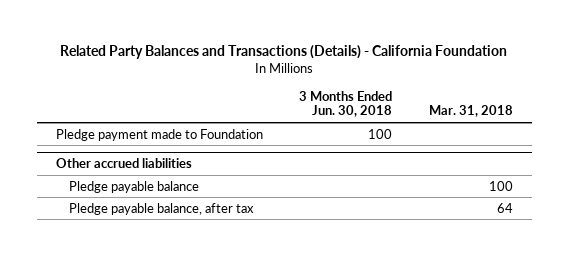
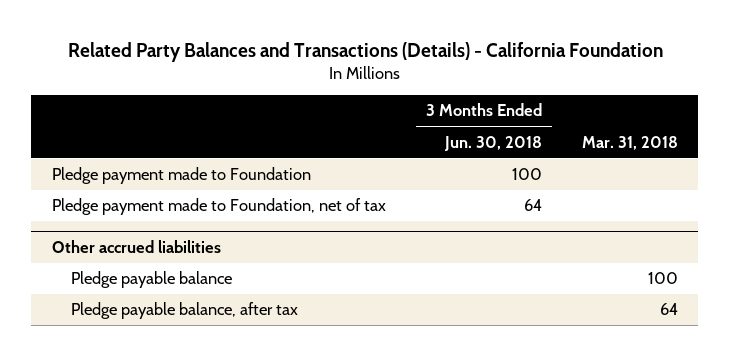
none -> [51,198,386,216] Pledge payment made to Foundation, net of tax

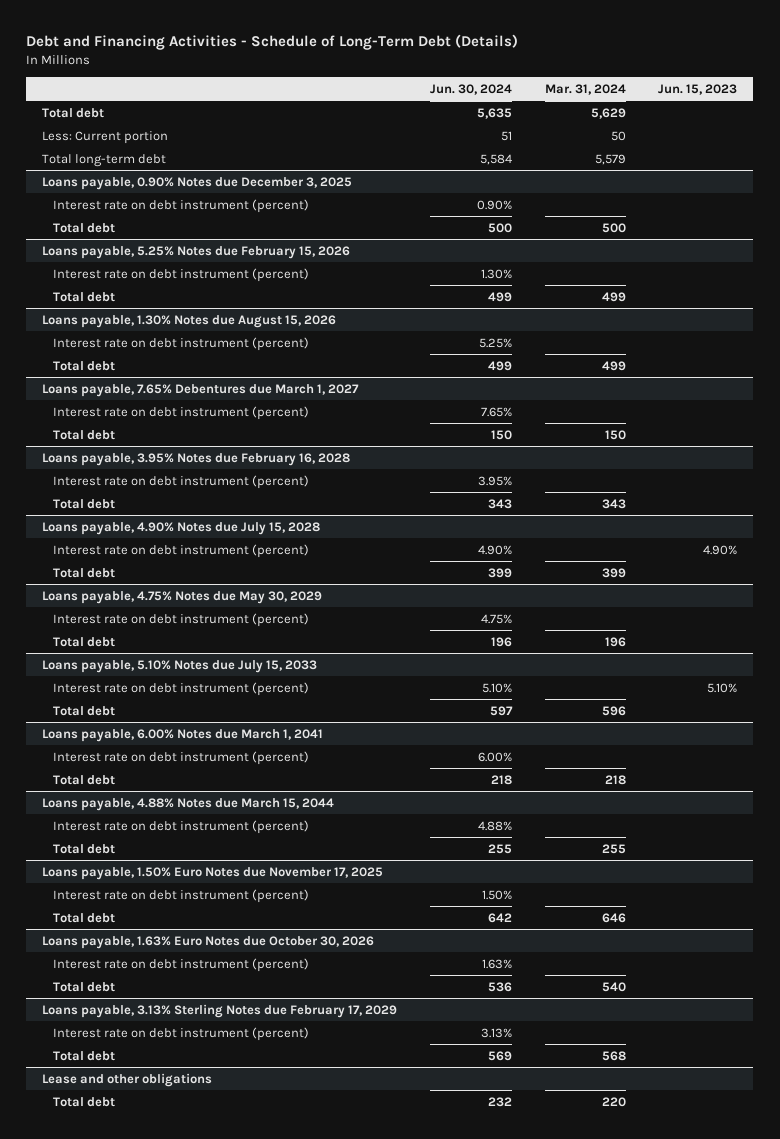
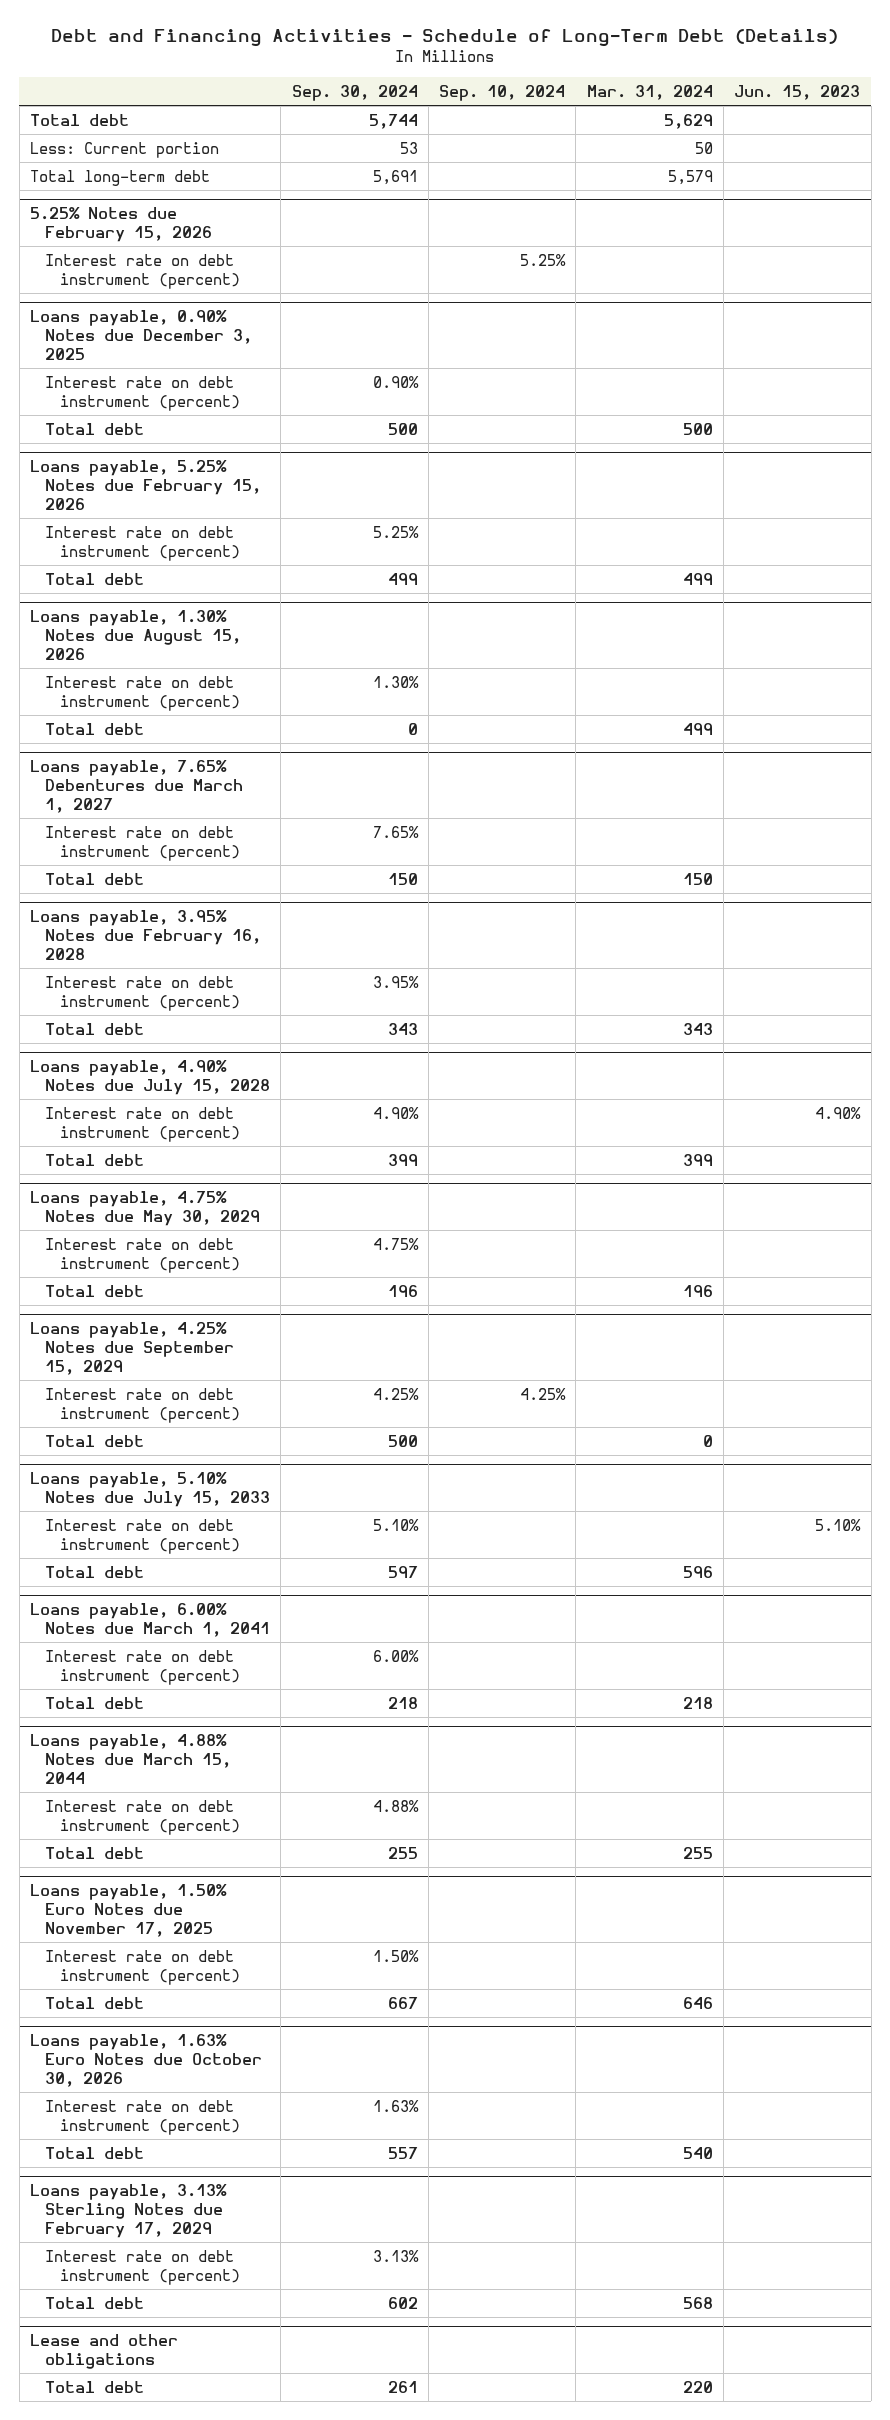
[429,83,512,95] Jun. 30, 2024 -> none
none -> [291,84,418,101] Sep. 30, 2024
none -> [439,84,566,101] Sep. 10, 2024
none -> [29,207,213,242] 5.25% Notes due February 15, 2026
none -> [45,253,241,289] Interest rate on debt instrument (percent)
none -> [29,1322,235,1375] Loans payable, 4.25% Notes due September 15, 2029
none -> [45,1387,241,1423] Interest rate on debt instrument (percent)
none -> [45,1434,145,1447] Total debt

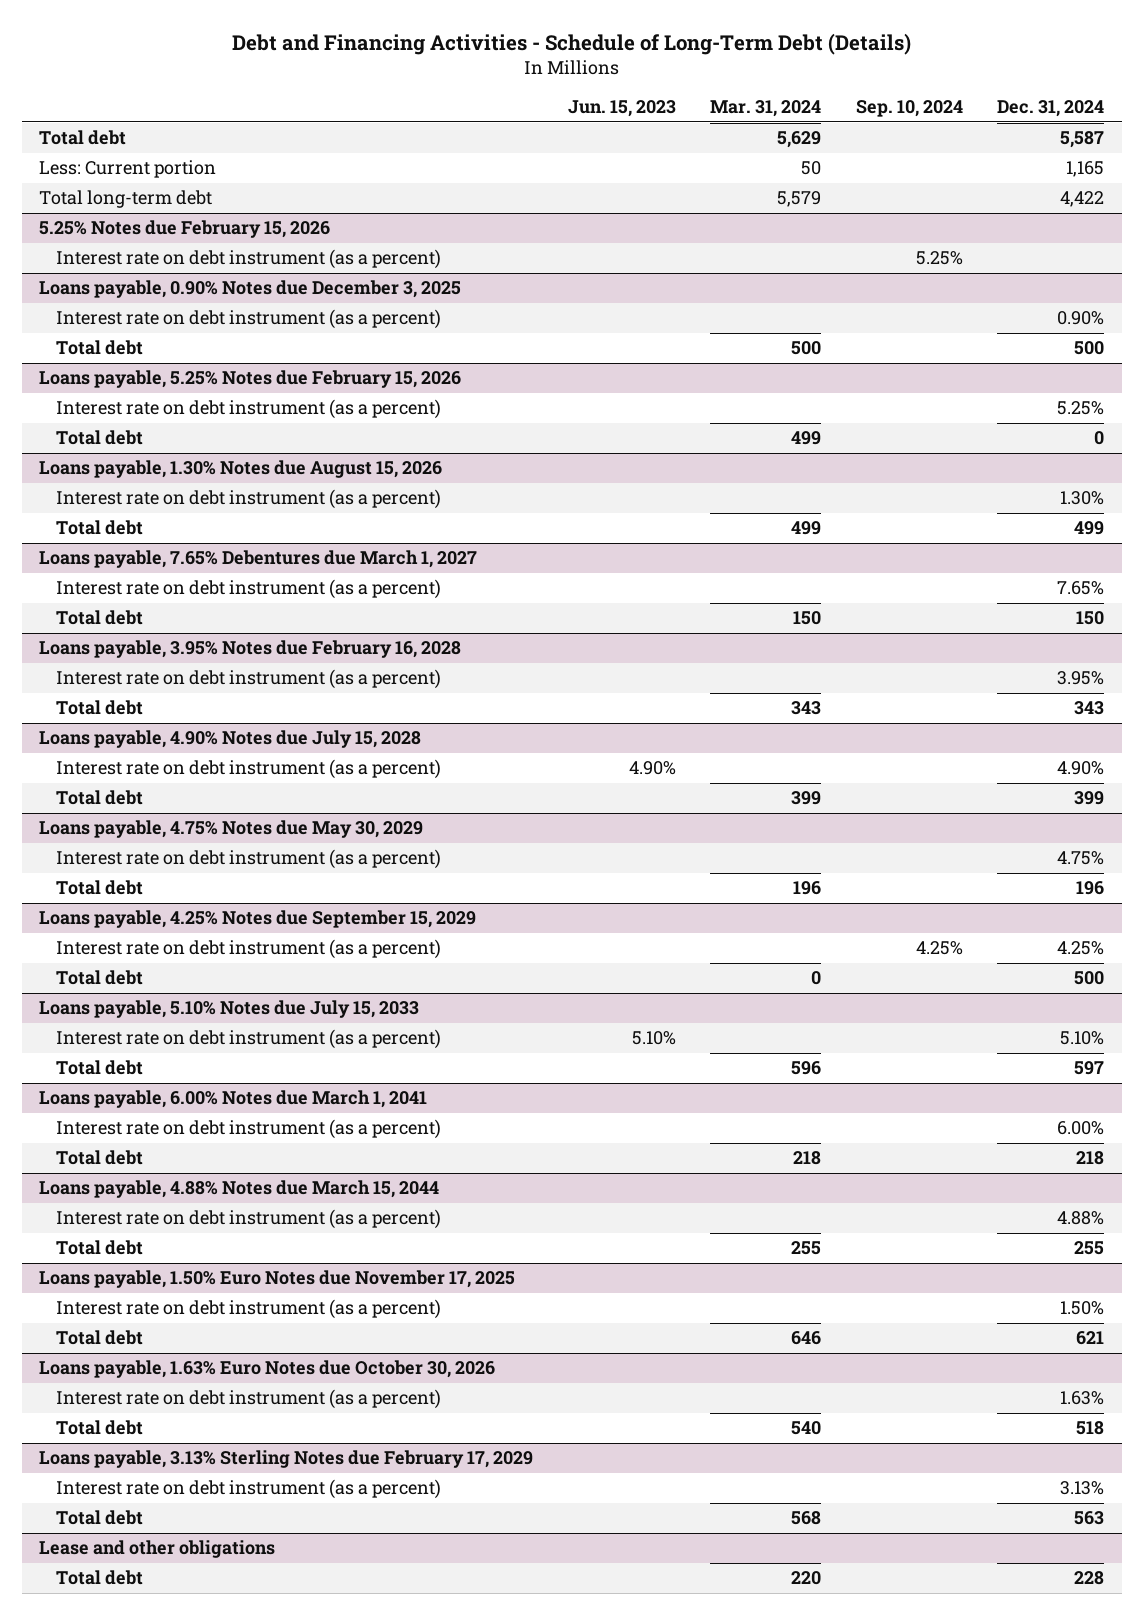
[291,84,418,101] Sep. 30, 2024 -> none
none -> [997,100,1105,118] Dec. 31, 2024
[45,253,241,289] Interest rate on debt instrument (percent) -> [56,249,442,270] Interest rate on debt instrument (as a percent)
[45,375,241,411] Interest rate on debt instrument (percent) -> [56,309,442,330] Interest rate on debt instrument (as a percent)
[45,525,241,561] Interest rate on debt instrument (percent) -> [56,399,442,420] Interest rate on debt instrument (as a percent)
[45,675,241,711] Interest rate on debt instrument (percent) -> [56,489,442,510] Interest rate on debt instrument (as a percent)
[45,825,241,861] Interest rate on debt instrument (percent) -> [56,579,442,600] Interest rate on debt instrument (as a percent)
[45,975,241,1011] Interest rate on debt instrument (percent) -> [56,669,442,690] Interest rate on debt instrument (as a percent)
[45,1106,241,1142] Interest rate on debt instrument (percent) -> [56,759,442,780] Interest rate on debt instrument (as a percent)
[45,1237,241,1273] Interest rate on debt instrument (percent) -> [56,849,442,870] Interest rate on debt instrument (as a percent)
[45,1387,241,1423] Interest rate on debt instrument (percent) -> [56,939,442,960] Interest rate on debt instrument (as a percent)
[45,1518,241,1554] Interest rate on debt instrument (percent) -> [56,1029,442,1050] Interest rate on debt instrument (as a percent)
[45,1649,241,1685] Interest rate on debt instrument (percent) -> [56,1119,442,1140] Interest rate on debt instrument (as a percent)
[45,1799,241,1835] Interest rate on debt instrument (percent) -> [56,1209,442,1230] Interest rate on debt instrument (as a percent)
[45,1949,241,1985] Interest rate on debt instrument (percent) -> [56,1299,442,1320] Interest rate on debt instrument (as a percent)
[45,2099,241,2135] Interest rate on debt instrument (percent) -> [56,1389,442,1410] Interest rate on debt instrument (as a percent)
[45,2249,241,2285] Interest rate on debt instrument (percent) -> [56,1479,442,1500] Interest rate on debt instrument (as a percent)

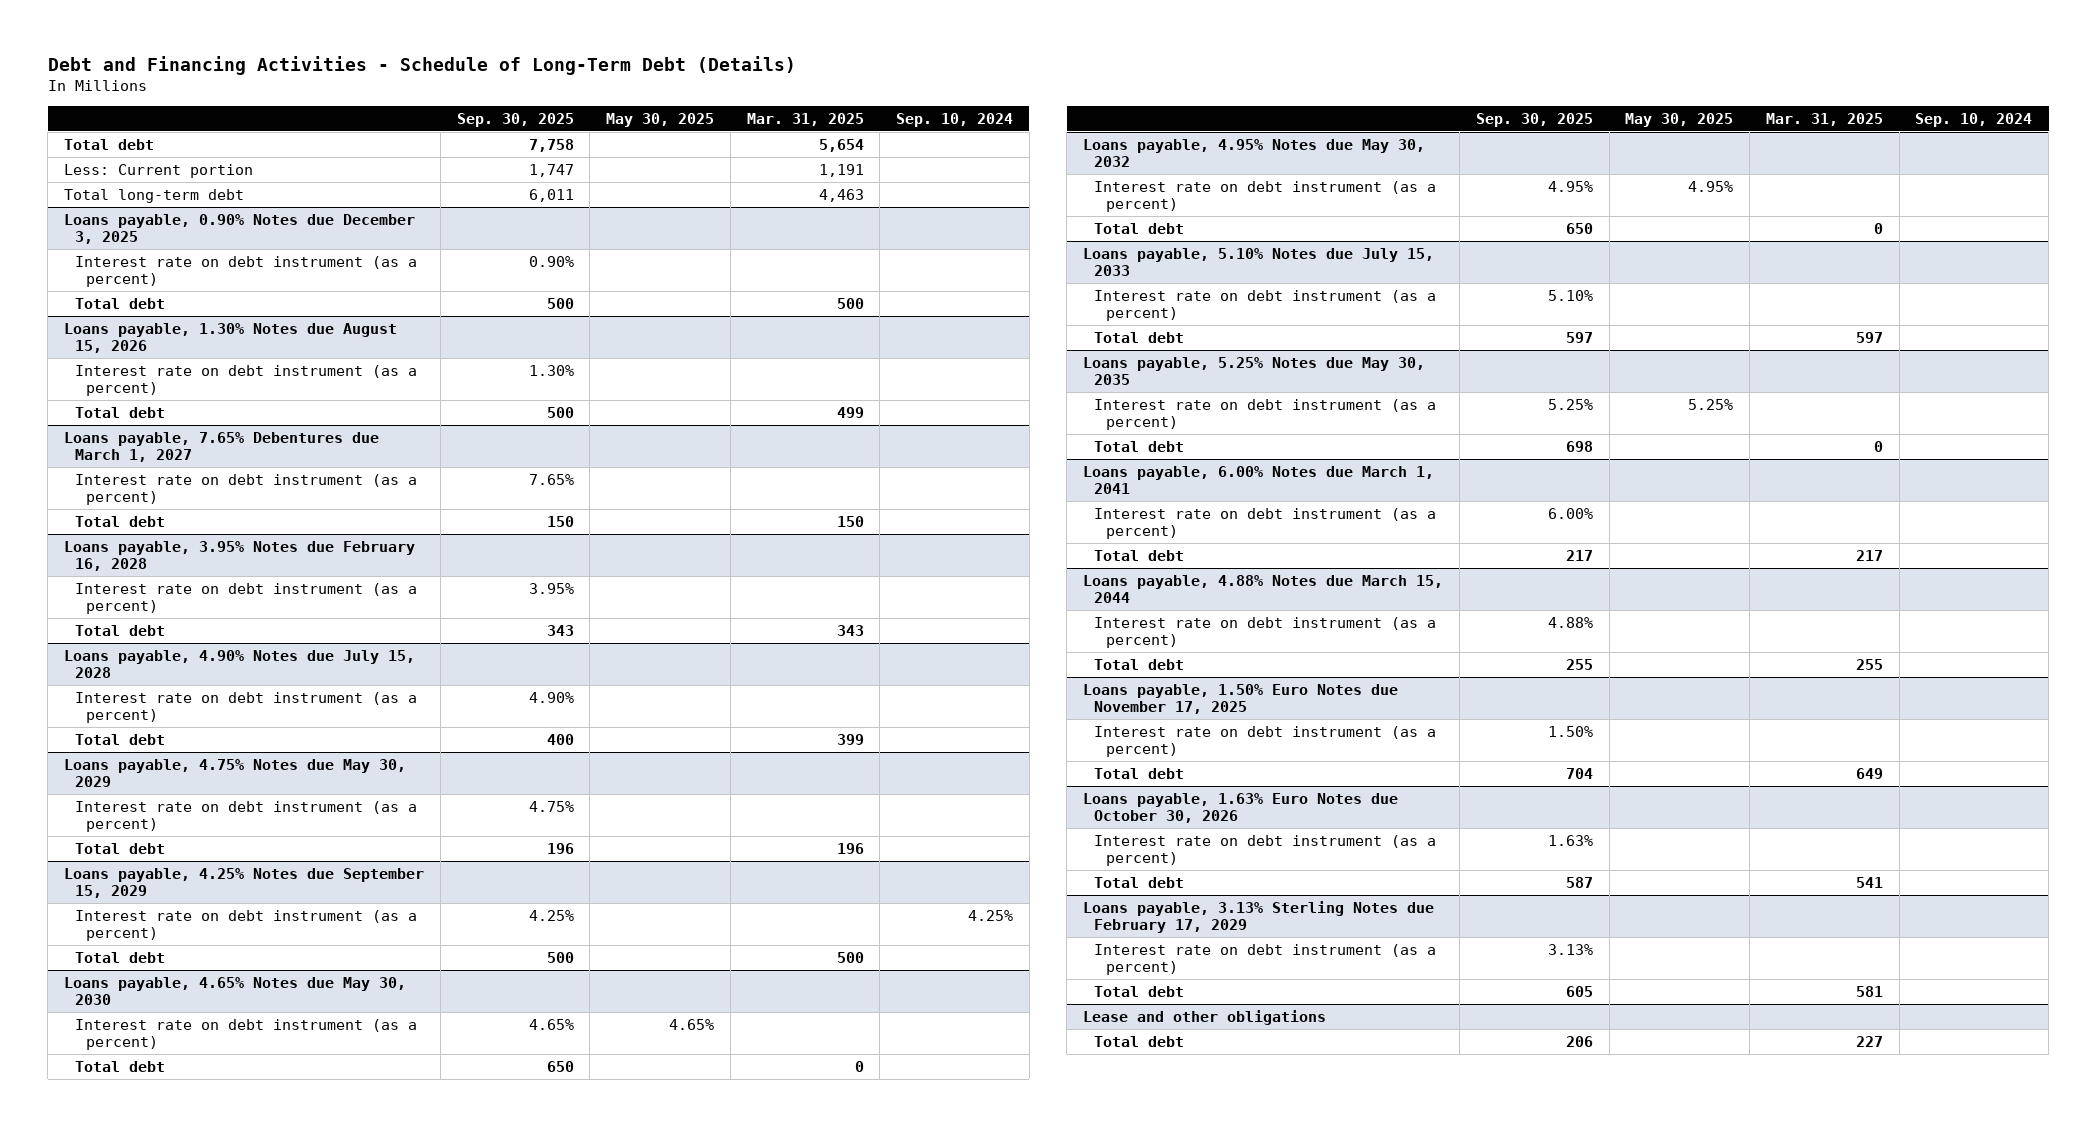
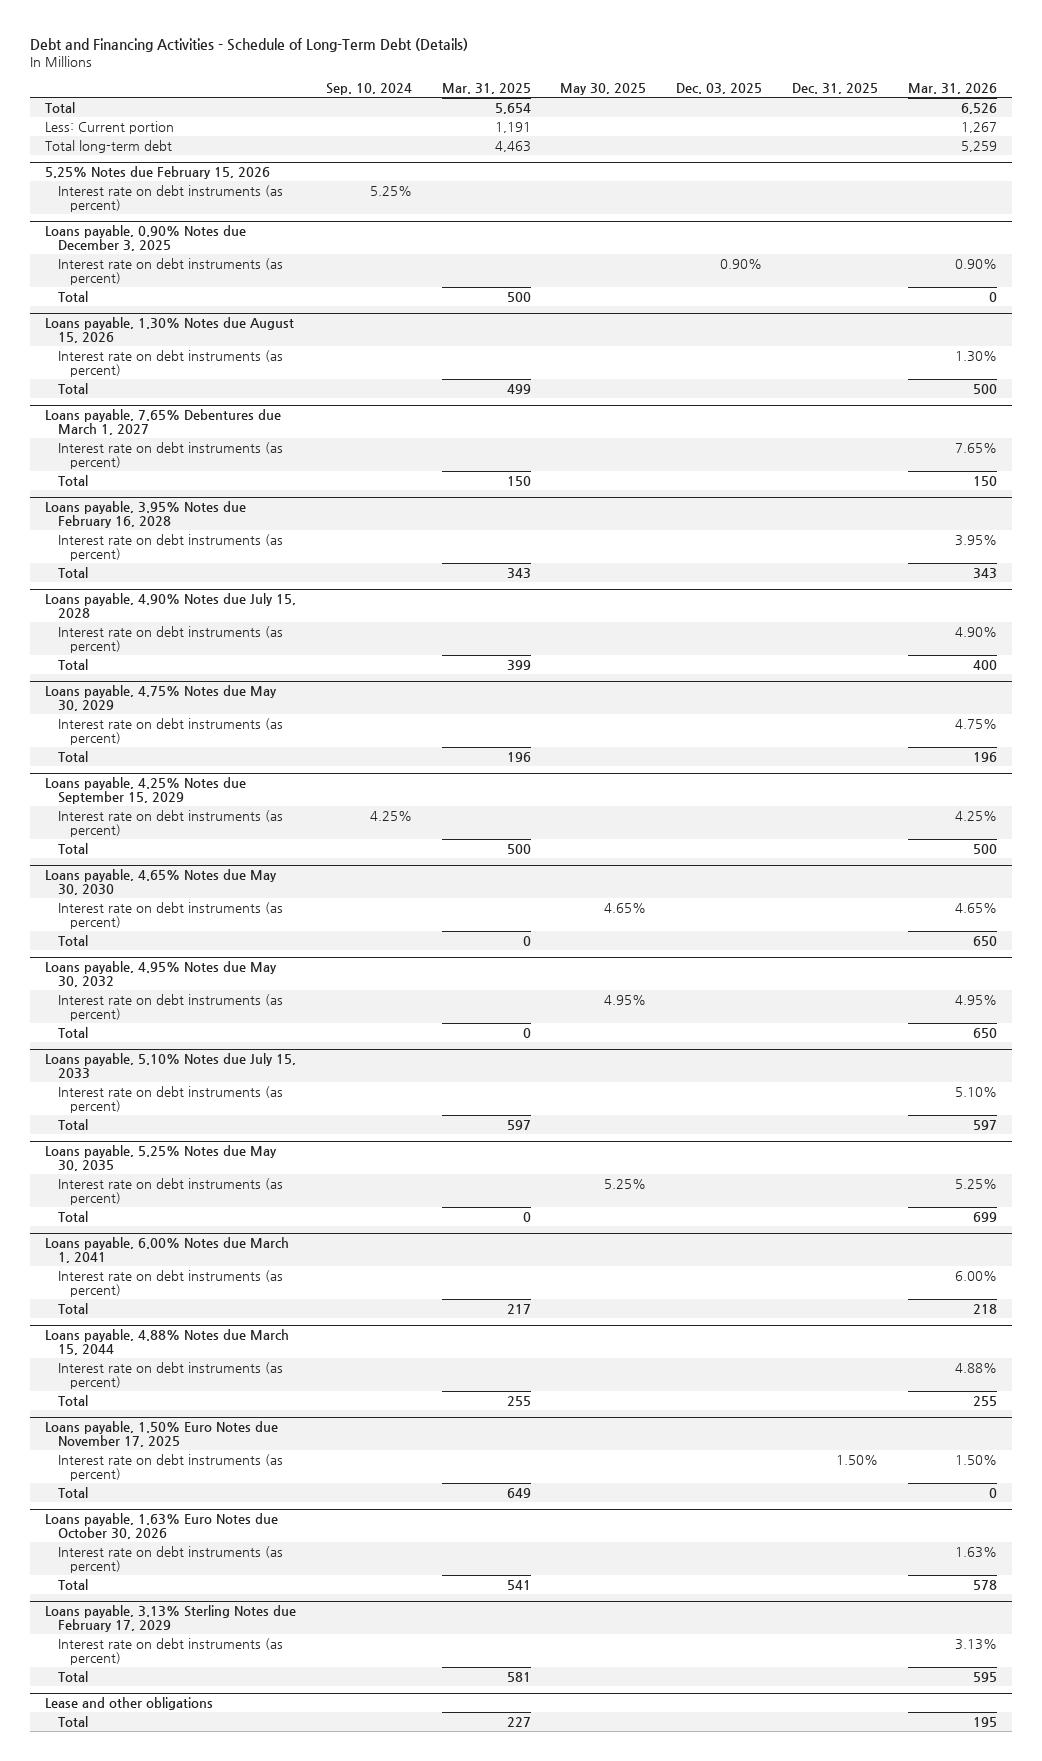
[456,113,574,128] Sep. 30, 2025 -> none
none -> [676,83,763,95] Dec. 03, 2025
none -> [792,83,879,95] Dec. 31, 2025
none -> [907,83,997,95] Mar. 31, 2026
[63,138,154,150] Total debt -> [45,101,76,113] Total
none -> [45,165,271,179] 5.25% Notes due February 15, 2026
none -> [57,184,283,213] Interest rate on debt instruments (as percent)
[75,255,418,288] Interest rate on debt instrument (as a percent) -> [57,257,283,286] Interest rate on debt instruments (as percent)
[75,297,166,309] Total debt -> [57,290,88,302] Total
[75,364,418,397] Interest rate on debt instrument (as a percent) -> [57,349,283,378] Interest rate on debt instruments (as percent)
[75,406,166,418] Total debt -> [57,382,88,394] Total
[75,473,418,506] Interest rate on debt instrument (as a percent) -> [57,441,283,470] Interest rate on debt instruments (as percent)
[75,515,166,527] Total debt -> [57,474,88,486] Total
[75,582,418,615] Interest rate on debt instrument (as a percent) -> [57,533,283,562] Interest rate on debt instruments (as percent)
[75,624,166,636] Total debt -> [57,566,88,578] Total
[75,691,418,724] Interest rate on debt instrument (as a percent) -> [57,625,283,654] Interest rate on debt instruments (as percent)
[75,733,166,745] Total debt -> [57,658,88,670] Total
[75,800,418,833] Interest rate on debt instrument (as a percent) -> [57,717,283,746] Interest rate on debt instruments (as percent)
[75,842,166,854] Total debt -> [57,750,88,762] Total
[75,909,418,942] Interest rate on debt instrument (as a percent) -> [57,809,283,838] Interest rate on debt instruments (as percent)
[75,951,166,963] Total debt -> [57,842,88,854] Total
[75,1018,418,1051] Interest rate on debt instrument (as a percent) -> [57,901,283,930] Interest rate on debt instruments (as percent)
[75,1060,166,1072] Total debt -> [57,934,88,946] Total
[1094,180,1437,213] Interest rate on debt instrument (as a percent) -> [57,993,283,1022] Interest rate on debt instruments (as percent)
[1094,222,1185,234] Total debt -> [57,1026,88,1038] Total
[1094,289,1437,322] Interest rate on debt instrument (as a percent) -> [57,1085,283,1114] Interest rate on debt instruments (as percent)
[1094,331,1185,343] Total debt -> [57,1118,88,1130] Total
[1094,398,1437,431] Interest rate on debt instrument (as a percent) -> [57,1177,283,1206] Interest rate on debt instruments (as percent)
[1094,440,1185,452] Total debt -> [57,1210,88,1222] Total
[1094,507,1437,540] Interest rate on debt instrument (as a percent) -> [57,1269,283,1298] Interest rate on debt instruments (as percent)
[1094,549,1185,561] Total debt -> [57,1302,88,1314] Total
[1094,616,1437,649] Interest rate on debt instrument (as a percent) -> [57,1361,283,1390] Interest rate on debt instruments (as percent)
[1094,658,1185,670] Total debt -> [57,1394,88,1406] Total
[1094,725,1437,758] Interest rate on debt instrument (as a percent) -> [57,1453,283,1482] Interest rate on debt instruments (as percent)
[1094,767,1185,779] Total debt -> [57,1486,88,1498] Total
[1094,834,1437,867] Interest rate on debt instrument (as a percent) -> [57,1545,283,1574] Interest rate on debt instruments (as percent)
[1094,876,1185,888] Total debt -> [57,1578,88,1590] Total
[1094,943,1437,976] Interest rate on debt instrument (as a percent) -> [57,1637,283,1666] Interest rate on debt instruments (as percent)
[1094,985,1185,997] Total debt -> [57,1670,88,1682] Total
[1094,1035,1185,1047] Total debt -> [57,1715,88,1727] Total

